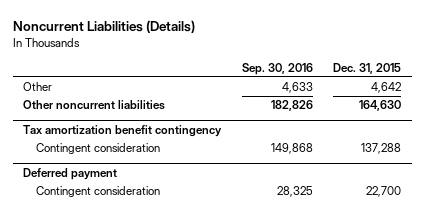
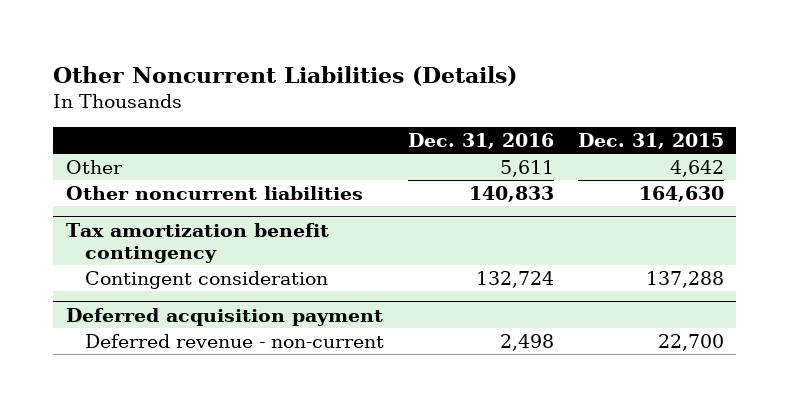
[12,19,195,33] Noncurrent Liabilities (Details) -> [53,65,518,86] Other Noncurrent Liabilities (Details)
[241,62,313,75] Sep. 30, 2016 -> none
none -> [407,132,554,149] Dec. 31, 2016
[23,168,118,181] Deferred payment -> [65,308,383,327] Deferred acquisition payment
[35,186,160,198] Contingent consideration -> [84,334,384,349] Deferred revenue - non-current

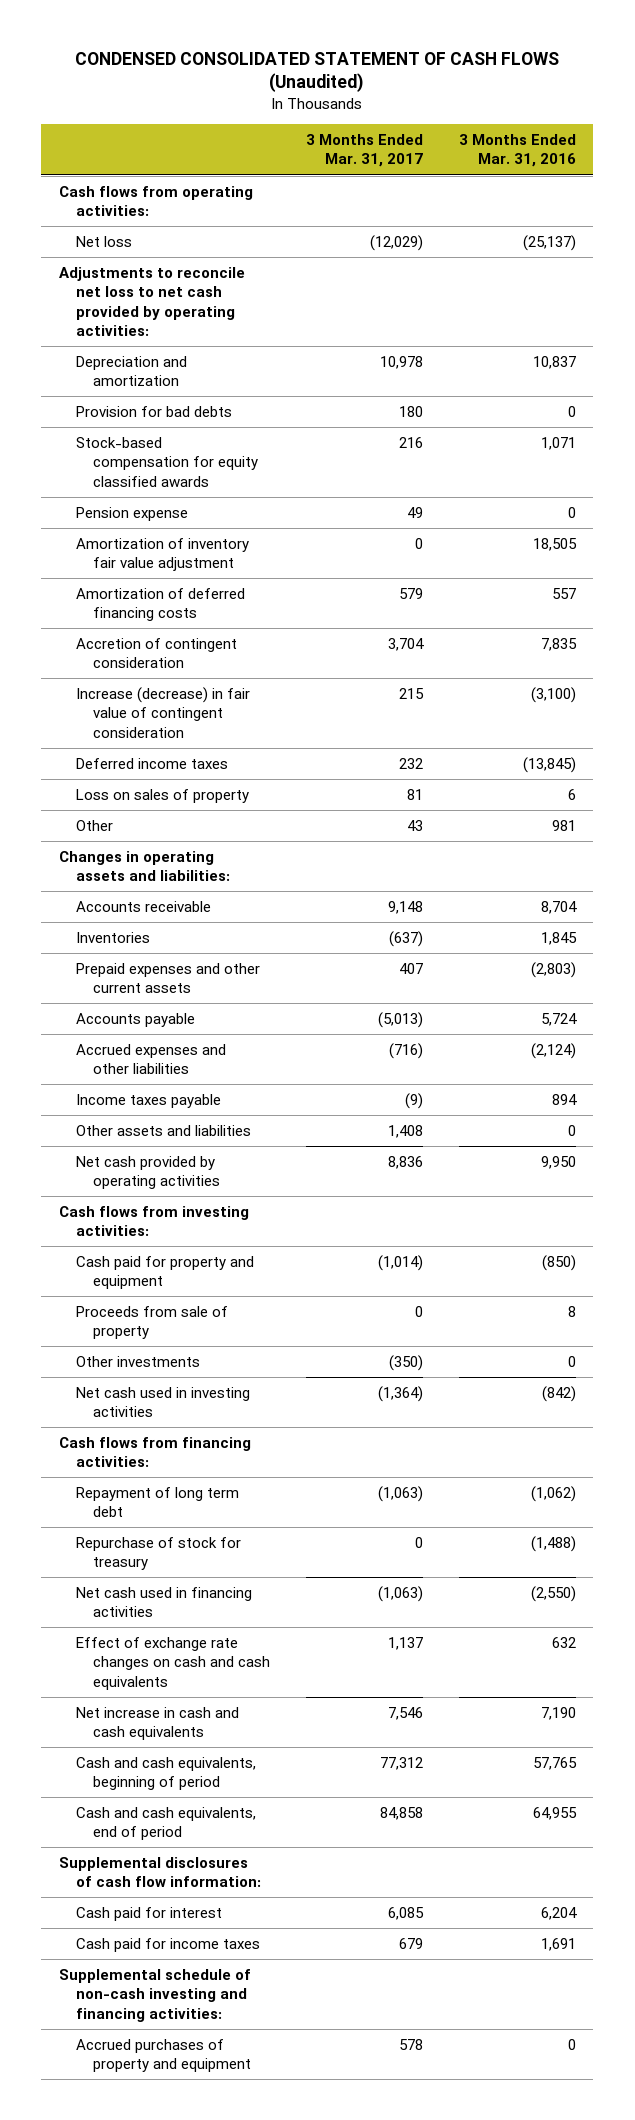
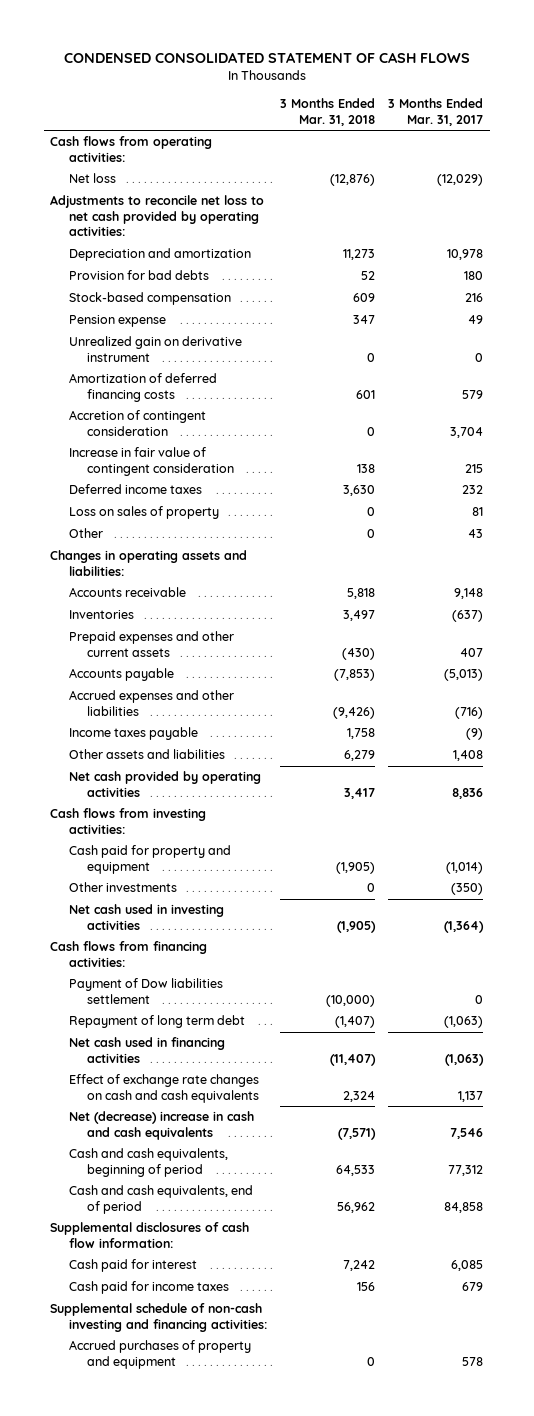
[75,51,560,93] CONDENSED CONSOLIDATED STATEMENT OF CASH FLOWS (Unaudited) -> [63,52,470,64] CONDENSED CONSOLIDATED STATEMENT OF CASH FLOWS
[458,134,576,168] 3 Months Ended Mar. 31, 2016 -> none
none -> [280,98,376,126] 3 Months Ended Mar. 31, 2018
[76,436,259,487] Stock-based compensation for equity classified awards -> [68,292,231,306] Stock-based compensation
[76,537,250,572] Amortization of inventory fair value adjustment -> none
none -> [68,336,242,362] Unrealized gain on derivative instrument
[76,686,251,738] Increase (decrease) in fair value of contingent consideration -> [68,447,235,476] Increase in fair value of contingent consideration
[76,1305,229,1340] Proceeds from sale of property -> none
none -> [68,978,223,1004] Payment of Dow liabilities settlement
[76,1536,242,1571] Repurchase of stock for treasury -> none
[76,1706,240,1741] Net increase in cash and cash equivalents -> [68,1111,254,1140] Net (decrease) increase in cash and cash equivalents

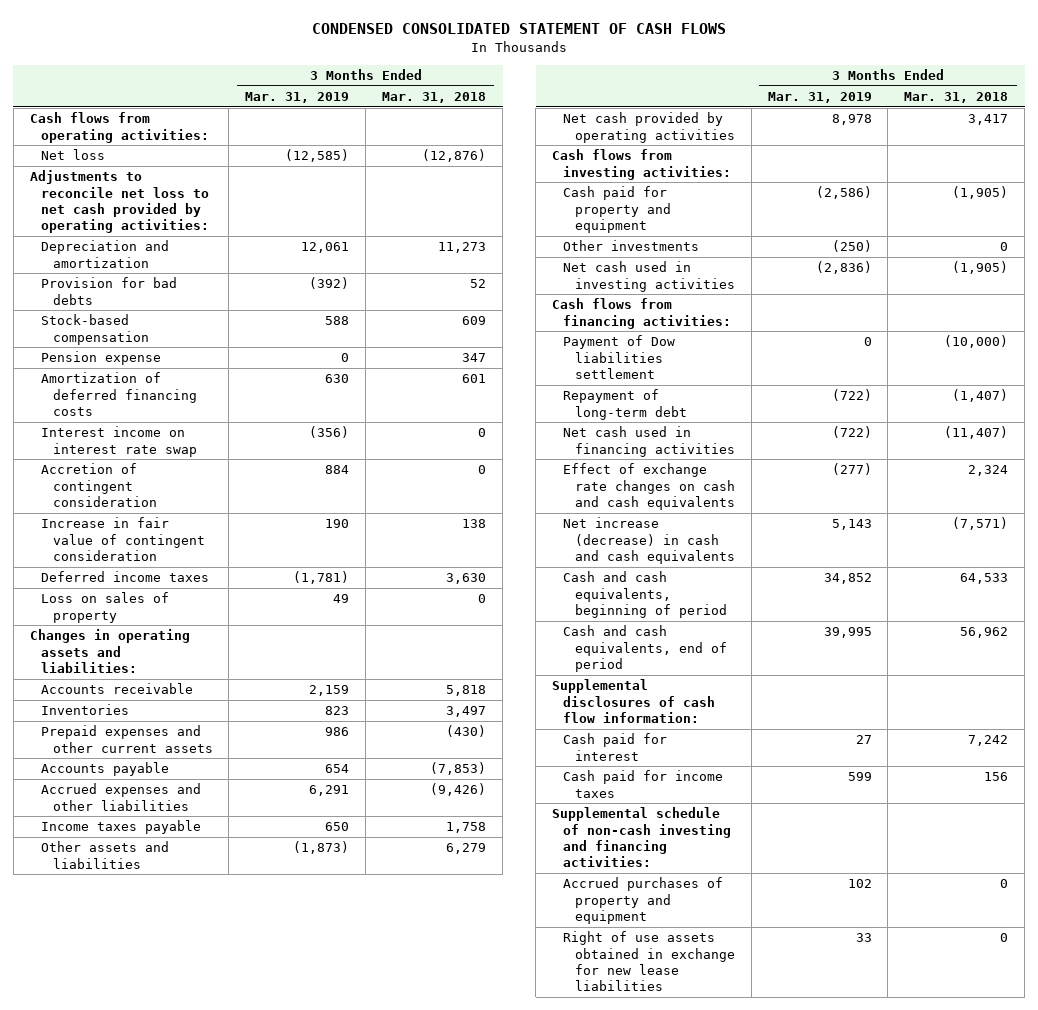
[388,98,484,126] 3 Months Ended Mar. 31, 2017 -> none
none -> [245,91,350,103] Mar. 31, 2019
[68,336,242,362] Unrealized gain on derivative instrument -> none
none -> [41,426,197,457] Interest income on interest rate swap
[68,528,103,539] Other -> none
[68,1015,245,1029] Repayment of long term debt -> [563,389,687,420] Repayment of long-term debt
[68,1111,254,1140] Net (decrease) increase in cash and cash equivalents -> [563,517,735,565] Net increase (decrease) in cash and cash equivalents
none -> [563,931,735,992] Right of use assets obtained in exchange for new lease liabilities

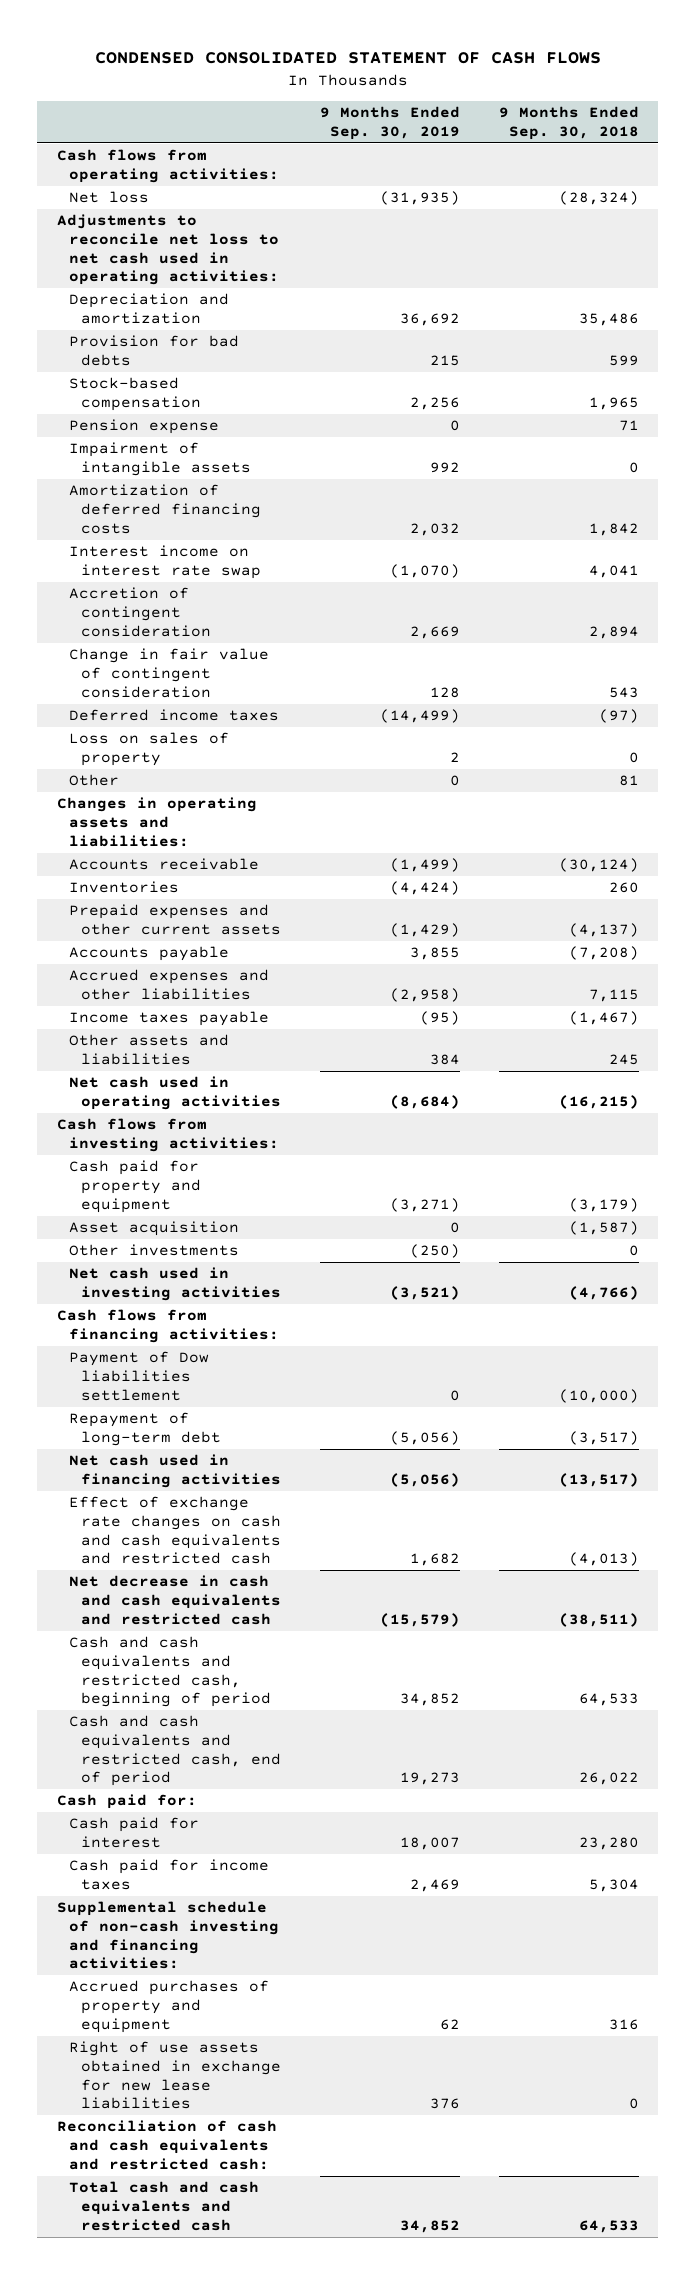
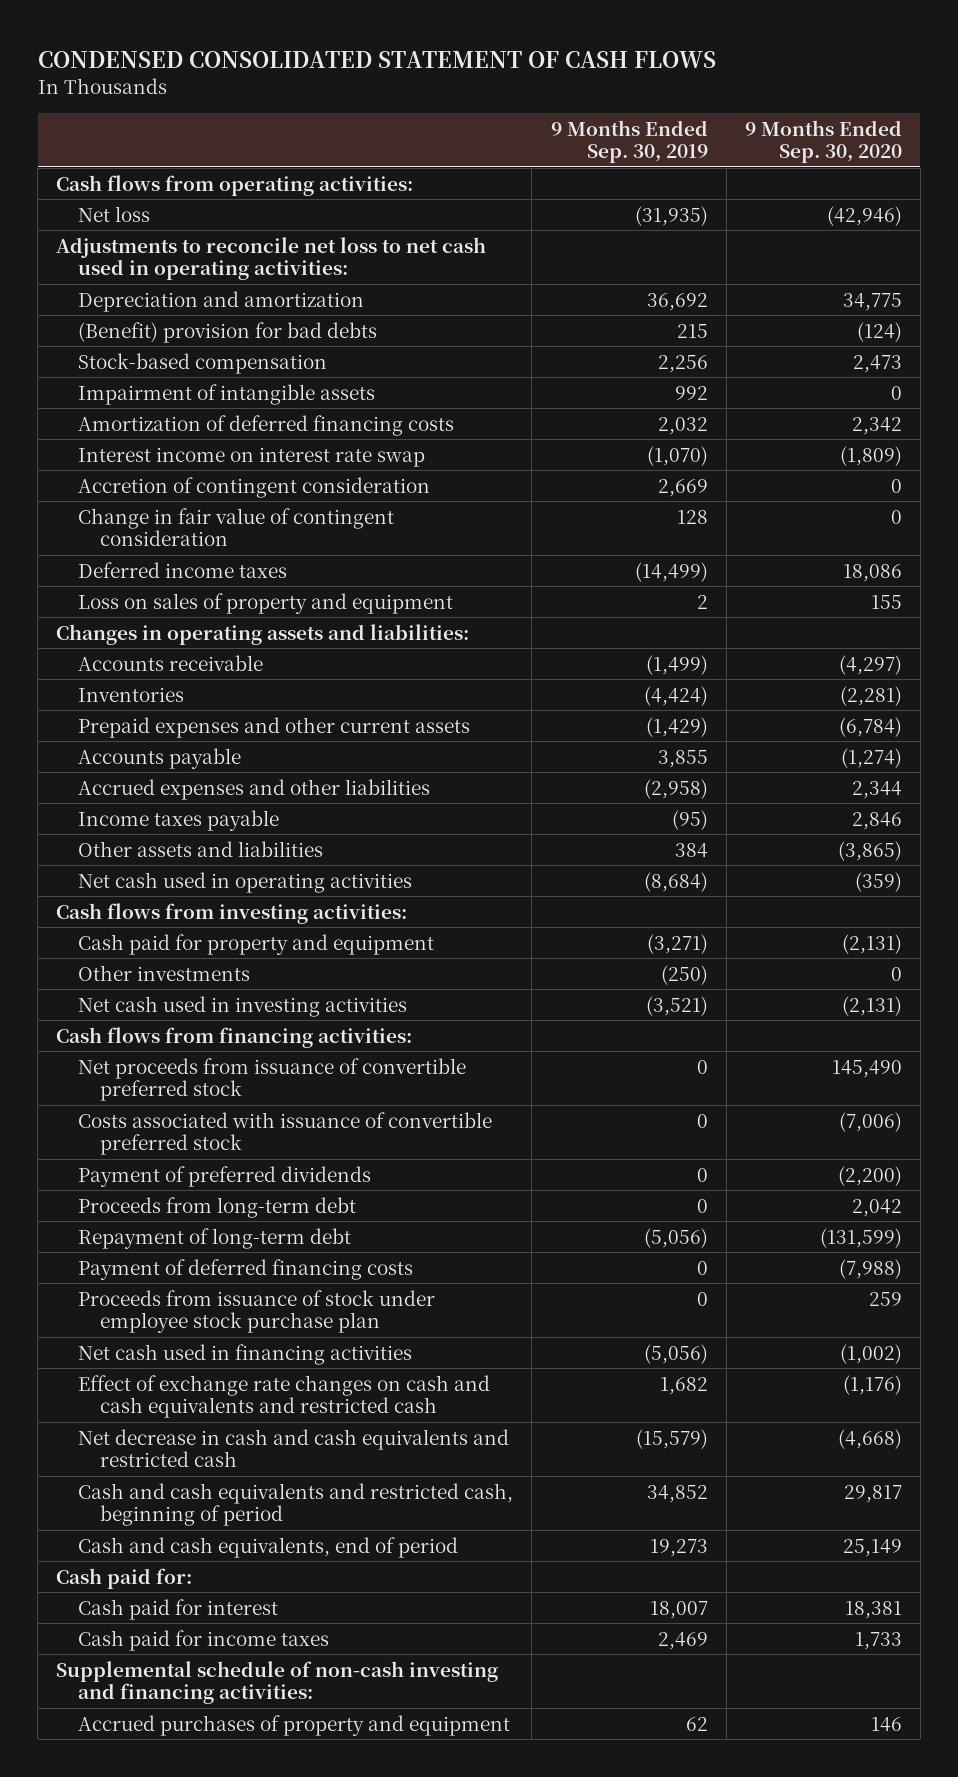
[498,106,639,140] 9 Months Ended Sep. 30, 2018 -> none
none -> [744,119,902,164] 9 Months Ended Sep. 30, 2020
[69,335,240,367] Provision for bad debts -> [78,321,378,343] (Benefit) provision for bad debts
[69,419,220,435] Pension expense -> none
[69,774,120,787] Other -> none
[69,732,230,767] Loss on sales of property -> [78,592,454,614] Loss on sales of property and equipment
[69,1221,240,1237] Asset acquisition -> none
[69,1351,210,1401] Payment of Dow liabilities settlement -> none
none -> [78,1057,467,1102] Net proceeds from issuance of convertible preferred stock
none -> [78,1111,493,1156] Costs associated with issuance of convertible preferred stock
none -> [78,1165,372,1187] Payment of preferred dividends
none -> [78,1196,357,1218] Proceeds from long-term debt
none -> [78,1258,414,1280] Payment of deferred financing costs
none -> [78,1289,436,1334] Proceeds from issuance of stock under employee stock purchase plan
[69,1715,282,1787] Cash and cash equivalents and restricted cash, end of period -> [78,1536,459,1558] Cash and cash equivalents, end of period
[69,2041,282,2110] Right of use assets obtained in exchange for new lease liabilities -> none
[56,2120,277,2170] Reconciliation of cash and cash equivalents and restricted cash: -> none
[69,2181,260,2231] Total cash and cash equivalents and restricted cash -> none

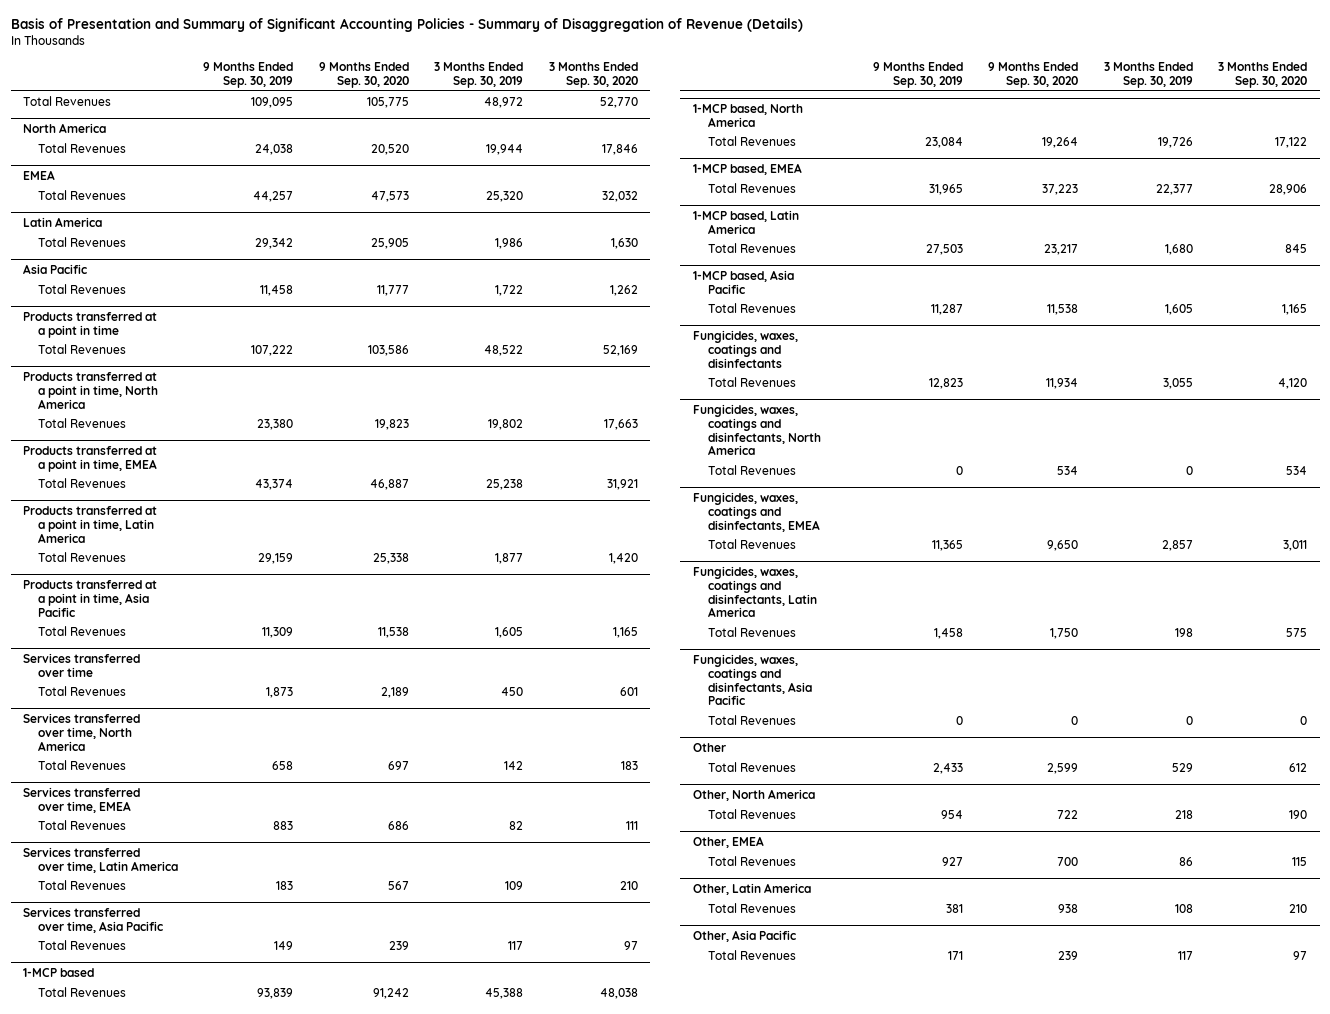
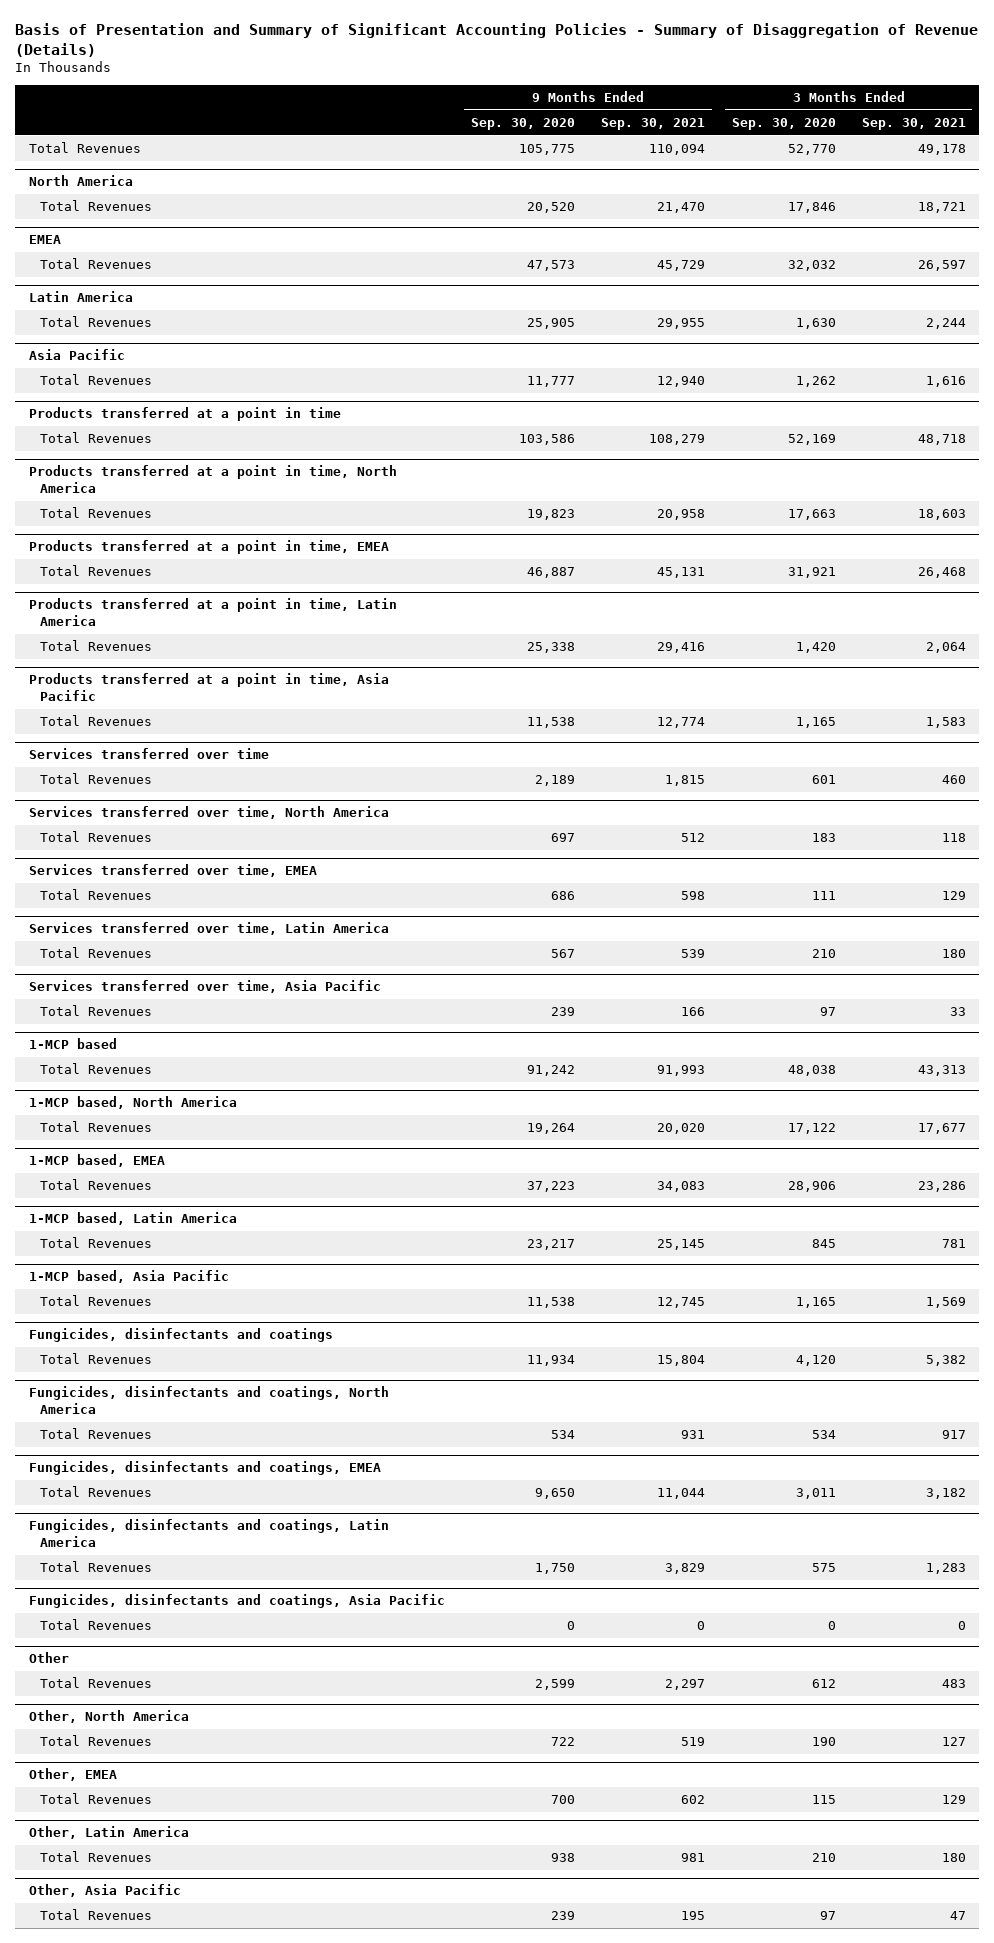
[203,62,294,89] 9 Months Ended Sep. 30, 2019 -> none
[434,62,524,89] 3 Months Ended Sep. 30, 2019 -> none
none -> [601,117,706,130] Sep. 30, 2021
none -> [861,117,966,130] Sep. 30, 2021
[692,330,798,368] Fungicides, waxes, coatings and disinfectants -> [28,1328,333,1343] Fungicides, disinfectants and coatings
[692,404,821,456] Fungicides, waxes, coatings and disinfectants, North America -> [28,1386,389,1414] Fungicides, disinfectants and coatings, North America
[692,492,820,532] Fungicides, waxes, coatings and disinfectants, EMEA -> [28,1461,381,1476] Fungicides, disinfectants and coatings, EMEA
[692,566,817,618] Fungicides, waxes, coatings and disinfectants, Latin America -> [28,1519,389,1547] Fungicides, disinfectants and coatings, Latin America
[692,654,812,706] Fungicides, waxes, coatings and disinfectants, Asia Pacific -> [28,1594,445,1609] Fungicides, disinfectants and coatings, Asia Pacific

